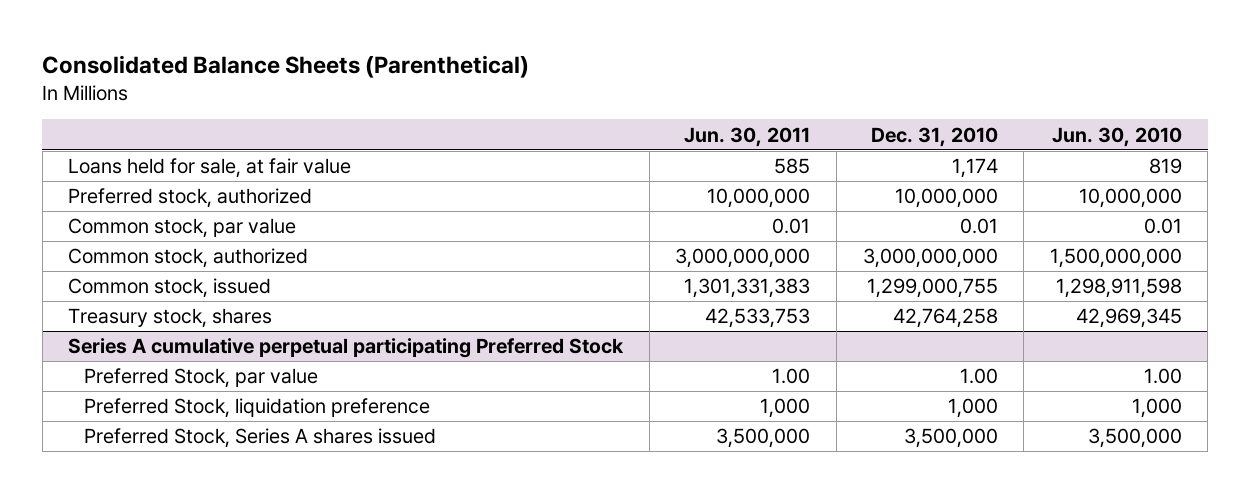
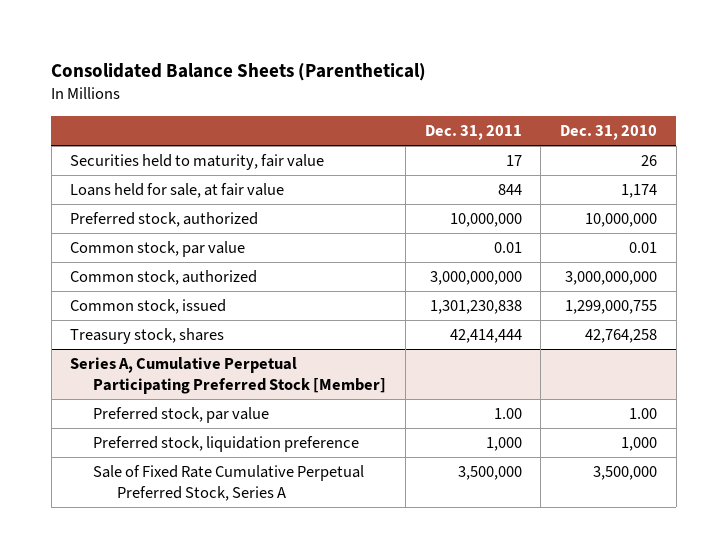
[684,126,811,147] Jun. 30, 2011 -> none
[1051,126,1182,147] Jun. 30, 2010 -> none
none -> [424,125,522,141] Dec. 31, 2011
none -> [70,154,325,171] Securities held to maturity, fair value
[68,338,625,359] Series A cumulative perpetual participating Preferred Stock -> [70,357,387,395] Series A, Cumulative Perpetual Participating Preferred Stock [Member]
[83,368,318,389] Preferred Stock, par value -> [93,407,270,424] Preferred stock, par value
[83,398,430,419] Preferred Stock, liquidation preference -> [93,436,360,453] Preferred stock, liquidation preference
[83,428,436,449] Preferred Stock, Series A shares issued -> [93,465,365,502] Sale of Fixed Rate Cumulative Perpetual Preferred Stock, Series A

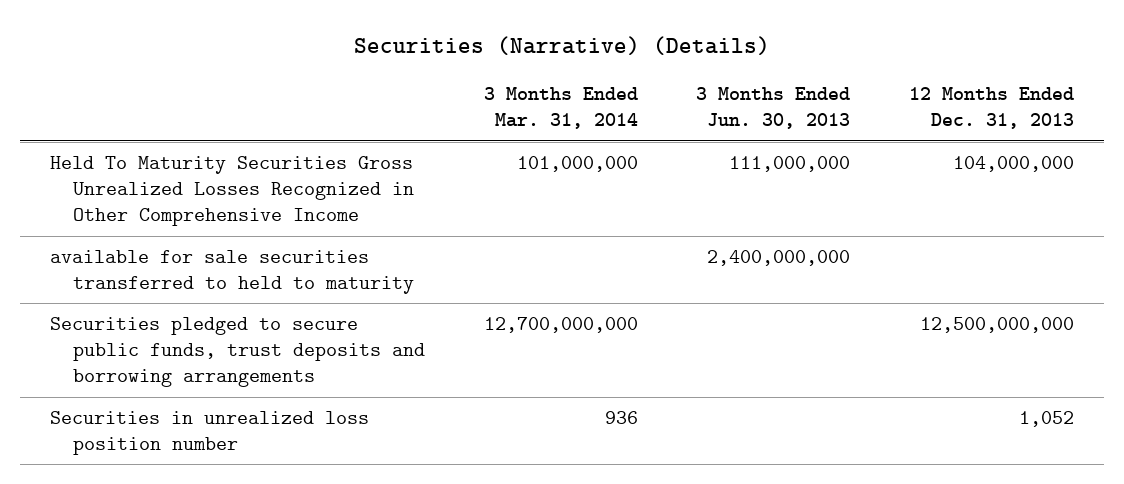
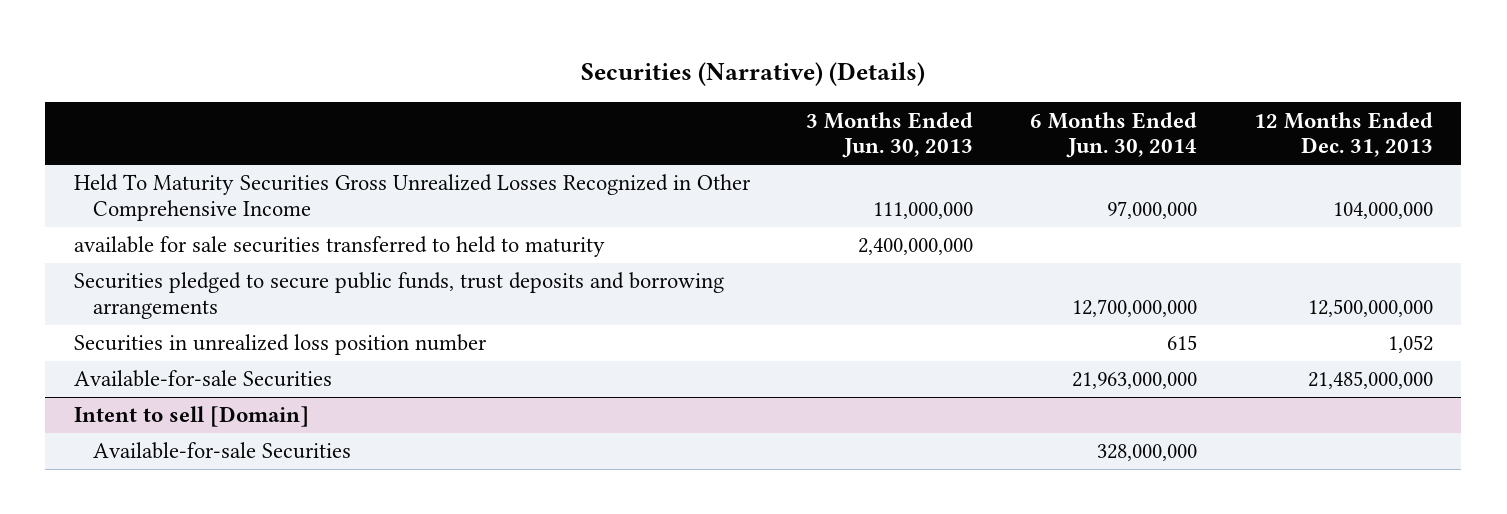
[483,87,638,130] 3 Months Ended Mar. 31, 2014 -> none
none -> [1030,111,1198,159] 6 Months Ended Jun. 30, 2014
none -> [73,370,332,388] Available-for-sale Securities
none -> [73,406,309,428] Intent to sell [Domain]
none -> [93,442,352,460] Available-for-sale Securities

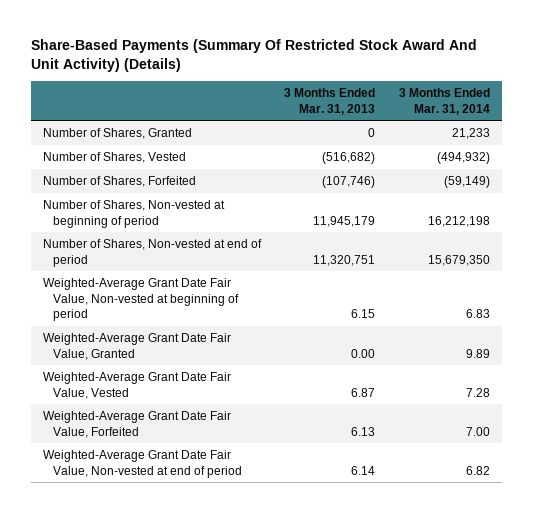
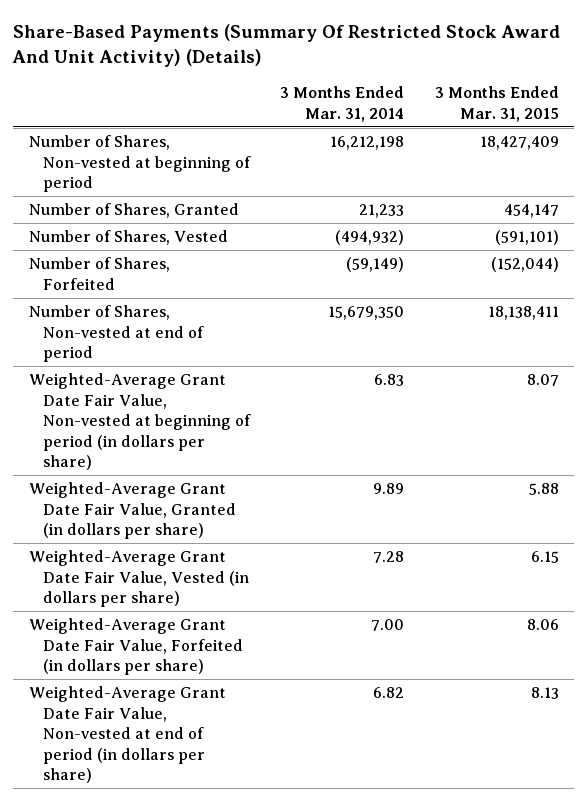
[284,88,376,115] 3 Months Ended Mar. 31, 2013 -> none
none -> [434,86,559,122] 3 Months Ended Mar. 31, 2015
[42,200,225,228] Number of Shares, Non-vested at beginning of period -> [28,135,251,193] Number of Shares, Non-vested at beginning of period
[42,278,239,322] Weighted-Average Grant Date Fair Value, Non-vested at beginning of period -> [28,373,251,471] Weighted-Average Grant Date Fair Value, Non-vested at beginning of period (in dollars per share)
[42,333,231,360] Weighted-Average Grant Date Fair Value, Granted -> [28,482,236,540] Weighted-Average Grant Date Fair Value, Granted (in dollars per share)
[42,372,231,399] Weighted-Average Grant Date Fair Value, Vested -> [28,550,249,608] Weighted-Average Grant Date Fair Value, Vested (in dollars per share)
[42,411,231,438] Weighted-Average Grant Date Fair Value, Forfeited -> [28,618,243,676] Weighted-Average Grant Date Fair Value, Forfeited (in dollars per share)
[42,450,242,478] Weighted-Average Grant Date Fair Value, Non-vested at end of period -> [28,686,226,784] Weighted-Average Grant Date Fair Value, Non-vested at end of period (in dollars per share)

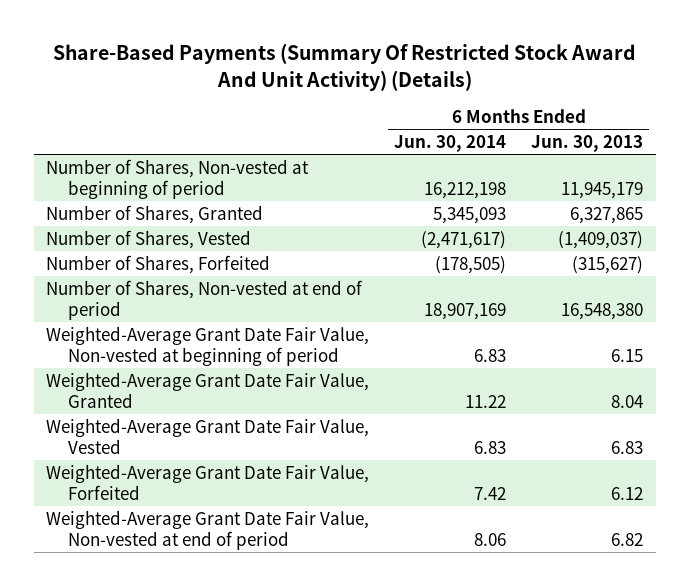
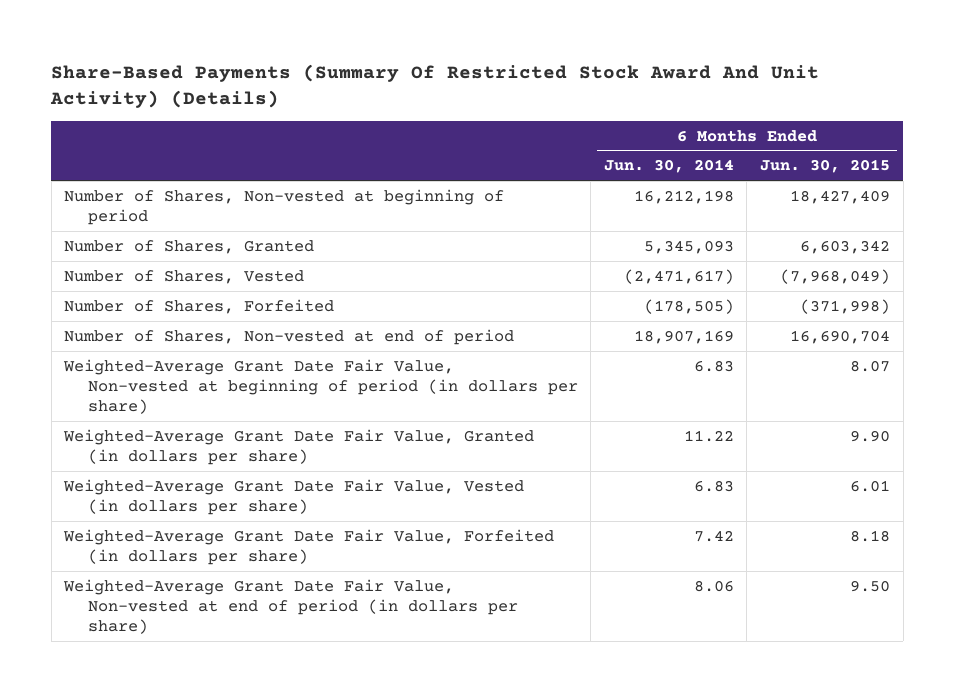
[531,134,644,152] Jun. 30, 2013 -> none
none -> [760,159,891,174] Jun. 30, 2015
[46,325,370,366] Weighted-Average Grant Date Fair Value, Non-vested at beginning of period -> [63,358,578,415] Weighted-Average Grant Date Fair Value, Non-vested at beginning of period (in dollars per share)
[46,371,370,408] Weighted-Average Grant Date Fair Value, Granted -> [63,428,535,466] Weighted-Average Grant Date Fair Value, Granted (in dollars per share)
[46,417,370,454] Weighted-Average Grant Date Fair Value, Vested -> [63,478,525,516] Weighted-Average Grant Date Fair Value, Vested (in dollars per share)
[46,463,370,500] Weighted-Average Grant Date Fair Value, Forfeited -> [63,528,555,566] Weighted-Average Grant Date Fair Value, Forfeited (in dollars per share)
[46,509,370,550] Weighted-Average Grant Date Fair Value, Non-vested at end of period -> [63,578,518,635] Weighted-Average Grant Date Fair Value, Non-vested at end of period (in dollars per share)

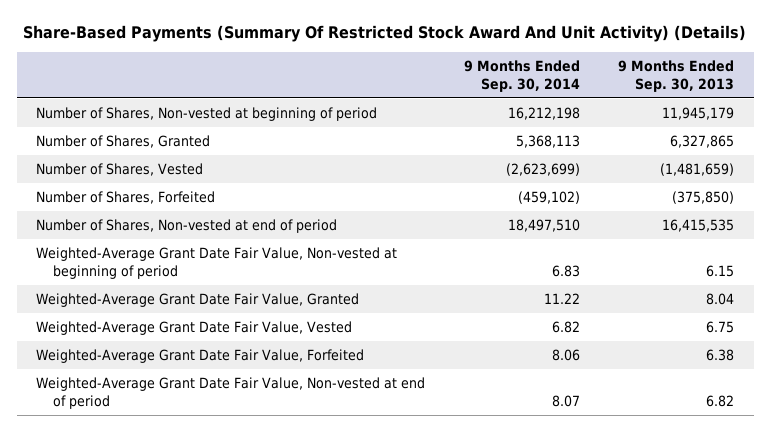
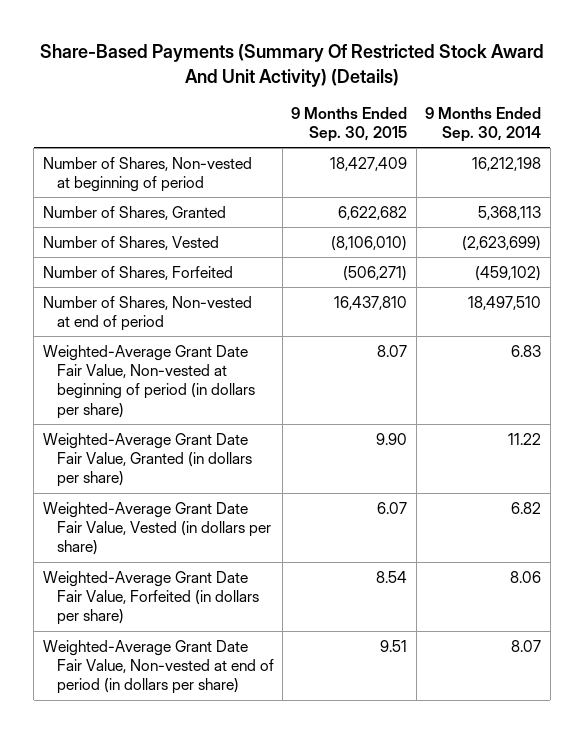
[618,60,735,92] 9 Months Ended Sep. 30, 2013 -> none
none -> [291,106,408,143] 9 Months Ended Sep. 30, 2015
[36,247,398,279] Weighted-Average Grant Date Fair Value, Non-vested at beginning of period -> [42,344,255,419] Weighted-Average Grant Date Fair Value, Non-vested at beginning of period (in dollars per share)
[36,293,360,308] Weighted-Average Grant Date Fair Value, Granted -> [42,432,252,488] Weighted-Average Grant Date Fair Value, Granted (in dollars per share)
[36,321,353,336] Weighted-Average Grant Date Fair Value, Vested -> [42,501,271,556] Weighted-Average Grant Date Fair Value, Vested (in dollars per share)
[36,349,365,364] Weighted-Average Grant Date Fair Value, Forfeited -> [42,570,259,626] Weighted-Average Grant Date Fair Value, Forfeited (in dollars per share)
[36,377,426,409] Weighted-Average Grant Date Fair Value, Non-vested at end of period -> [42,639,274,695] Weighted-Average Grant Date Fair Value, Non-vested at end of period (in dollars per share)

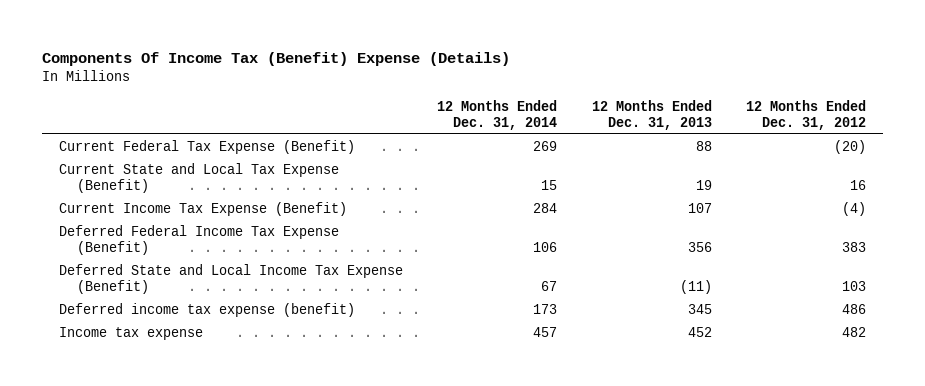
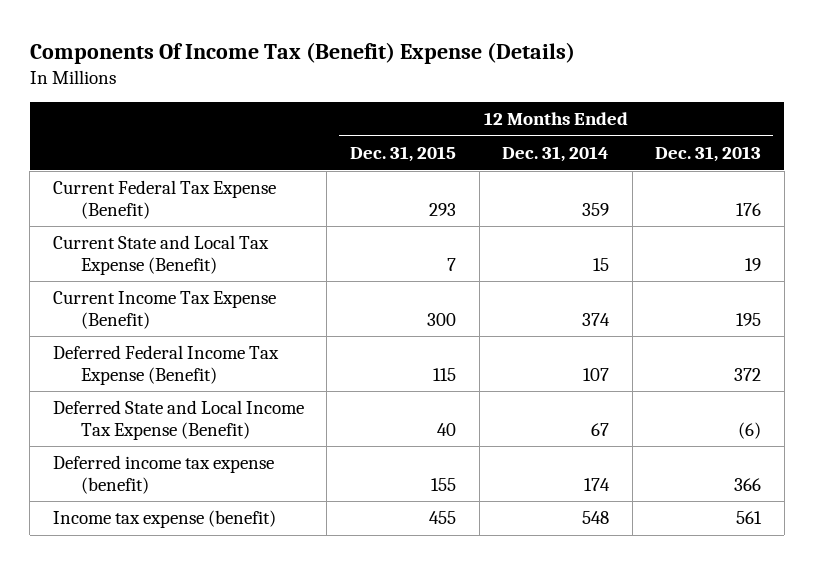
[745,100,866,130] 12 Months Ended Dec. 31, 2012 -> none
none -> [350,146,457,163] Dec. 31, 2015
[533,141,558,152] 269 -> [582,202,610,216] 359
[695,141,712,152] 88 -> [736,202,762,216] 176
[533,203,558,214] 284 -> [582,312,611,326] 374
[687,203,712,214] 107 -> [736,312,762,326] 195
[533,241,558,252] 106 -> [583,367,610,381] 107
[687,241,712,252] 356 -> [734,367,762,381] 372
[679,279,712,294] (11) -> [738,421,762,439] (6)
[533,304,558,315] 173 -> [584,477,611,491] 174
[687,304,712,315] 345 -> [734,477,762,491] 366
[59,327,204,341] Income tax expense -> [52,510,276,529] Income tax expense (benefit)
[533,327,558,338] 457 -> [582,511,610,525] 548
[687,327,712,338] 452 -> [736,511,763,525] 561

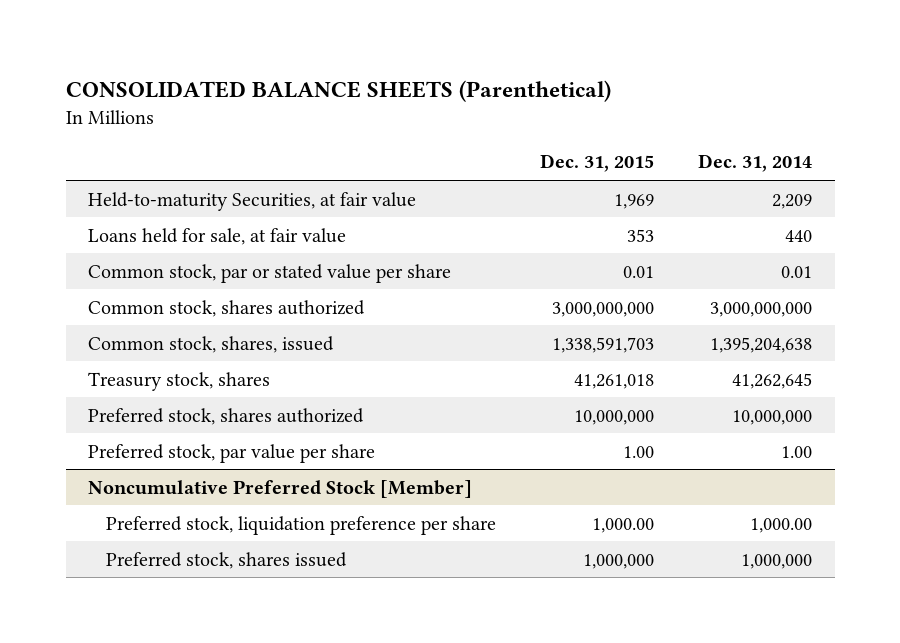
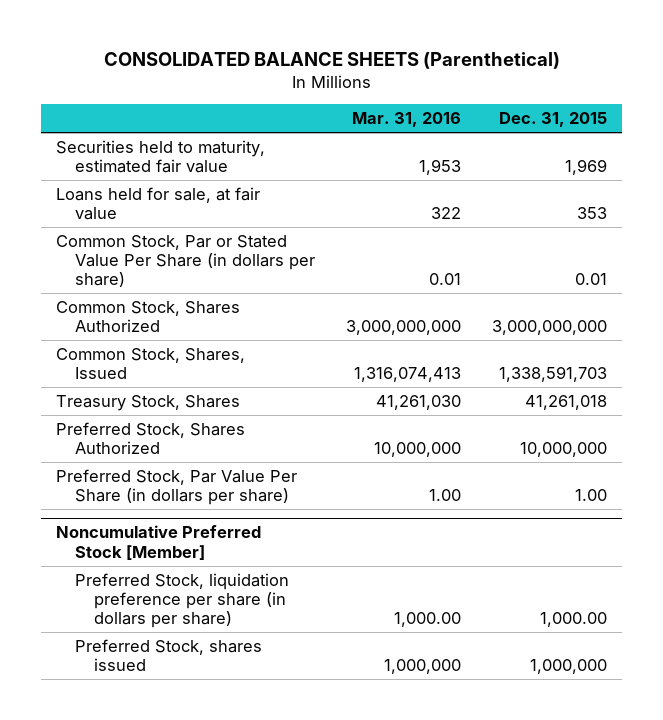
[698,154,813,173] Dec. 31, 2014 -> none
none -> [352,112,462,128] Mar. 31, 2016
[87,191,416,211] Held-to-maturity Securities, at fair value -> [56,139,266,174] Securities held to maturity, estimated fair value
[87,263,451,283] Common stock, par or stated value per share -> [56,234,316,288] Common Stock, Par or Stated Value Per Share (in dollars per share)
[87,299,365,317] Common stock, shares authorized -> [56,300,241,333] Common Stock, Shares Authorized
[87,335,334,353] Common stock, shares, issued -> [56,347,246,380] Common Stock, Shares, Issued
[87,371,270,391] Treasury stock, shares -> [56,394,241,411] Treasury Stock, Shares
[87,407,364,425] Preferred stock, shares authorized -> [56,421,246,455] Preferred Stock, Shares Authorized
[87,443,375,463] Preferred stock, par value per share -> [56,468,298,506] Preferred Stock, Par Value Per Share (in dollars per share)
[105,515,496,535] Preferred stock, liquidation preference per share -> [75,572,290,629] Preferred Stock, liquidation preference per share (in dollars per share)
[105,551,347,569] Preferred stock, shares issued -> [75,638,263,672] Preferred Stock, shares issued

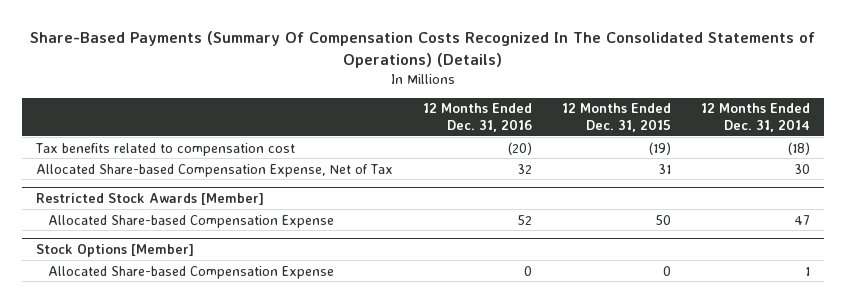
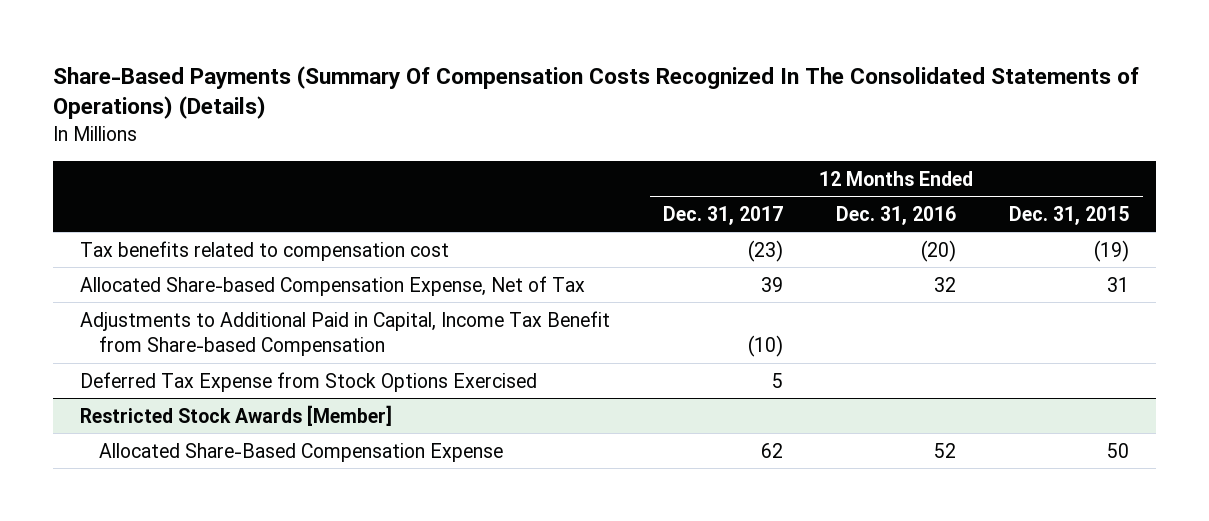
[700,103,810,132] 12 Months Ended Dec. 31, 2014 -> none
none -> [662,205,783,225] Dec. 31, 2017
none -> [79,310,610,357] Adjustments to Additional Paid in Capital, Income Tax Benefit from Share-based Compensation
none -> [79,371,537,392] Deferred Tax Expense from Stock Options Exercised
[36,243,195,257] Stock Options [Member] -> none
[47,265,334,279] Allocated Share-based Compensation Expense -> none
[47,214,334,228] Allocated Share-based Compensation Expense -> [98,442,503,462] Allocated Share-Based Compensation Expense

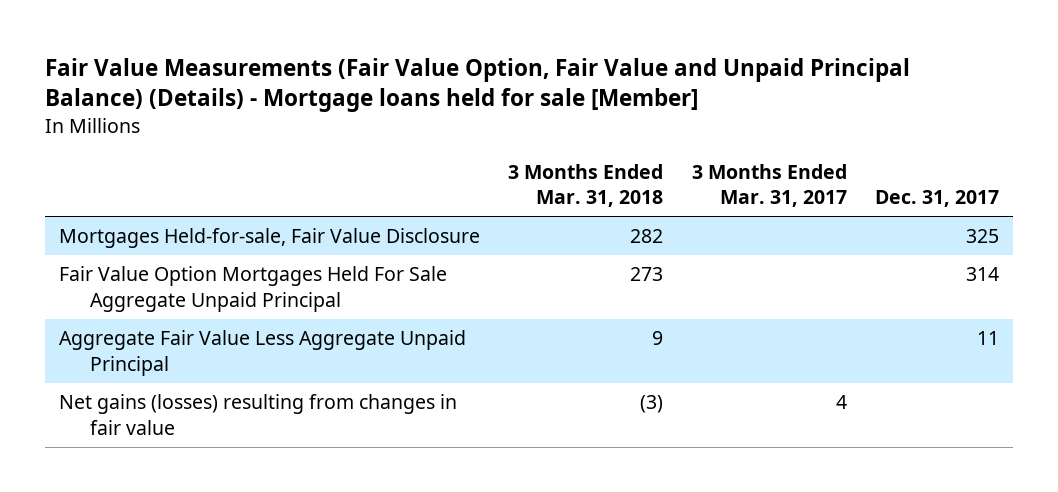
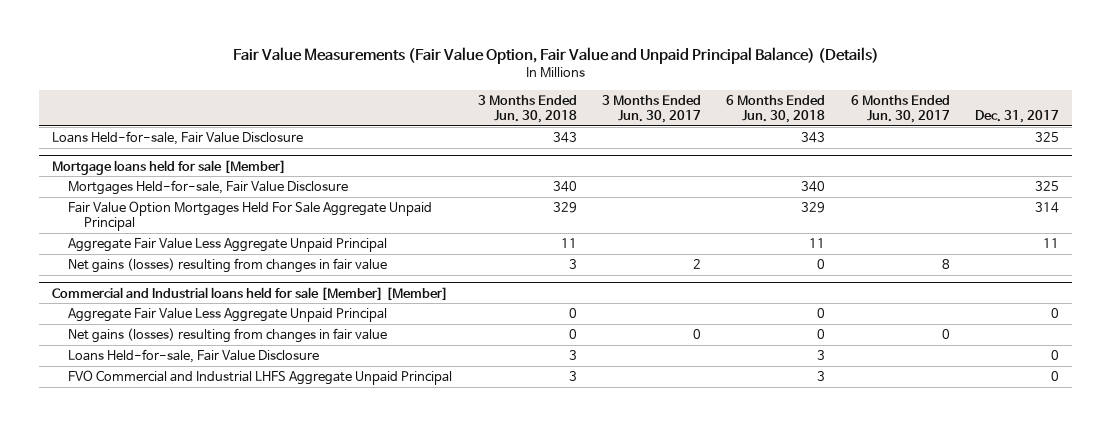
[45,57,911,113] Fair Value Measurements (Fair Value Option, Fair Value and Unpaid Principal Balance) (Details) - Mortgage loans held for sale [Member] -> [232,46,879,64] Fair Value Measurements (Fair Value Option, Fair Value and Unpaid Principal Balance) (Details)
[508,163,664,208] 3 Months Ended Mar. 31, 2018 -> none
[691,163,847,208] 3 Months Ended Mar. 31, 2017 -> none
none -> [477,95,577,124] 3 Months Ended Jun. 30, 2018
none -> [601,95,701,124] 3 Months Ended Jun. 30, 2017
none -> [726,95,826,124] 6 Months Ended Jun. 30, 2018
none -> [850,95,950,124] 6 Months Ended Jun. 30, 2017
none -> [52,130,304,145] Loans Held-for-sale, Fair Value Disclosure
none -> [52,159,287,175] Mortgage loans held for sale [Member]
none -> [52,286,449,301] Commercial and Industrial loans held for sale [Member] [Member]
none -> [68,307,388,322] Aggregate Fair Value Less Aggregate Unpaid Principal
none -> [68,327,388,343] Net gains (losses) resulting from changes in fair value
none -> [68,348,320,363] Loans Held-for-sale, Fair Value Disclosure
none -> [68,369,453,385] FVO Commercial and Industrial LHFS Aggregate Unpaid Principal

